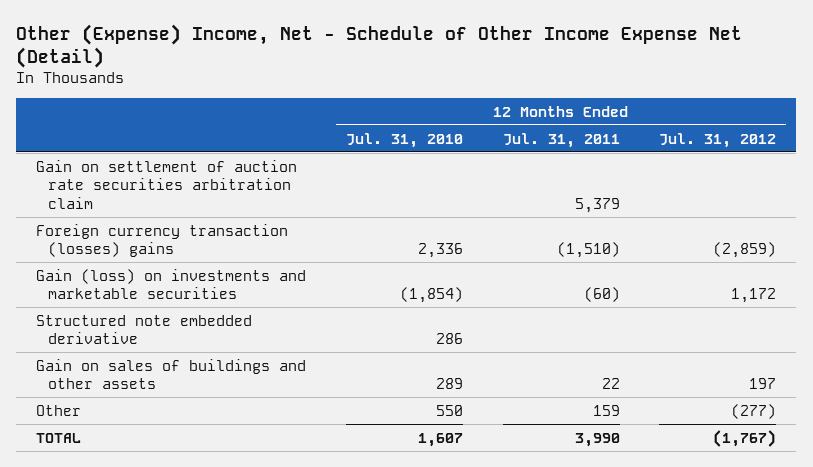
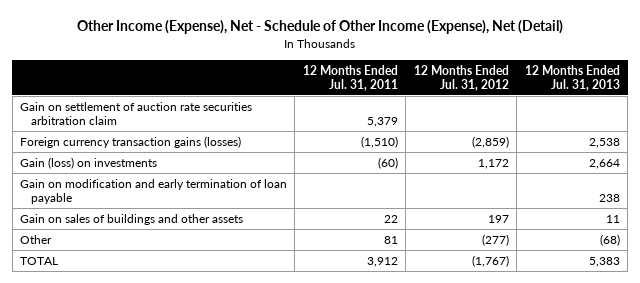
[16,23,743,69] Other (Expense) Income, Net - Schedule of Other Income Expense Net (Detail) -> [76,20,563,35] Other Income (Expense), Net - Schedule of Other Income (Expense), Net (Detail)
[345,132,463,148] Jul. 31, 2010 -> none
none -> [524,64,620,91] 12 Months Ended Jul. 31, 2013
[36,314,253,345] Structured note embedded derivative -> none
[36,223,289,258] Foreign currency transaction (losses) gains -> [20,135,242,148] Foreign currency transaction gains (losses)
[36,268,307,300] Gain (loss) on investments and marketable securities -> [20,156,158,169] Gain (loss) on investments
none -> [20,178,288,204] Gain on modification and early termination of loan payable
[592,404,620,416] 159 -> [383,235,398,244] 81
[574,432,620,447] 3,990 -> [366,256,398,267] 3,912

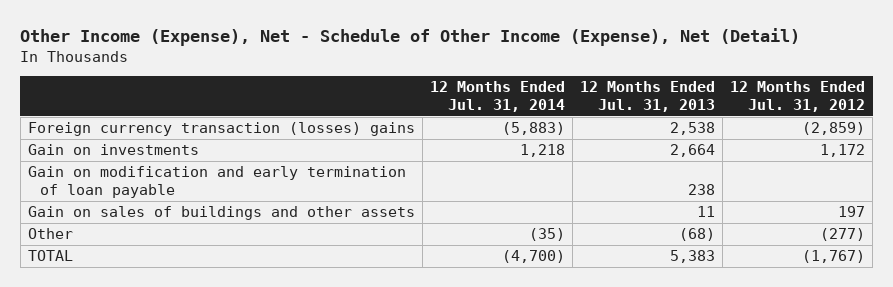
[302,64,398,91] 12 Months Ended Jul. 31, 2011 -> none
none -> [429,81,565,112] 12 Months Ended Jul. 31, 2014
[20,101,253,125] Gain on settlement of auction rate securities arbitration claim -> none
[20,135,242,148] Foreign currency transaction gains (losses) -> [27,122,415,137] Foreign currency transaction (losses) gains
[20,156,158,169] Gain (loss) on investments -> [27,144,199,156] Gain on investments

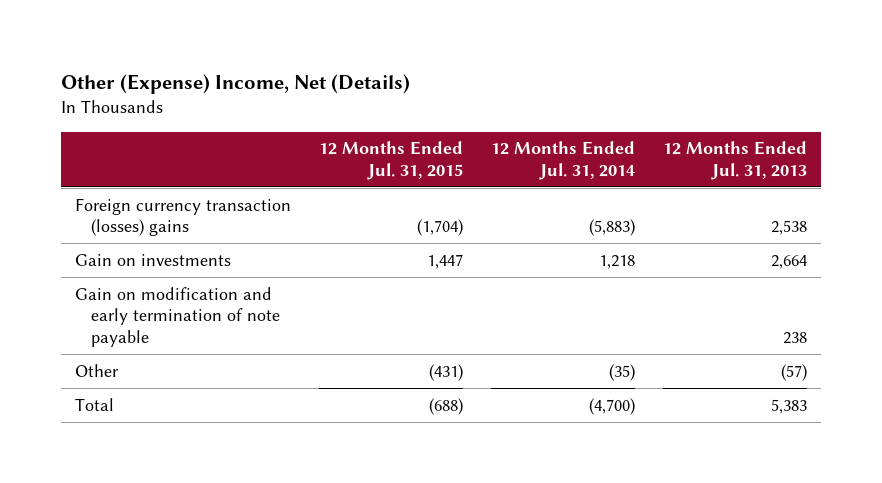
[20,28,801,47] Other Income (Expense), Net - Schedule of Other Income (Expense), Net (Detail) -> [61,74,411,95] Other (Expense) Income, Net (Details)
[730,81,866,112] 12 Months Ended Jul. 31, 2012 -> none
none -> [319,141,464,180] 12 Months Ended Jul. 31, 2015
[27,206,415,221] Gain on sales of buildings and other assets -> none
[27,166,406,199] Gain on modification and early termination of loan payable -> [75,286,281,348] Gain on modification and early termination of note payable
[679,228,716,242] (68) -> [781,363,808,381] (57)
[27,250,73,262] TOTAL -> [75,397,115,411] Total

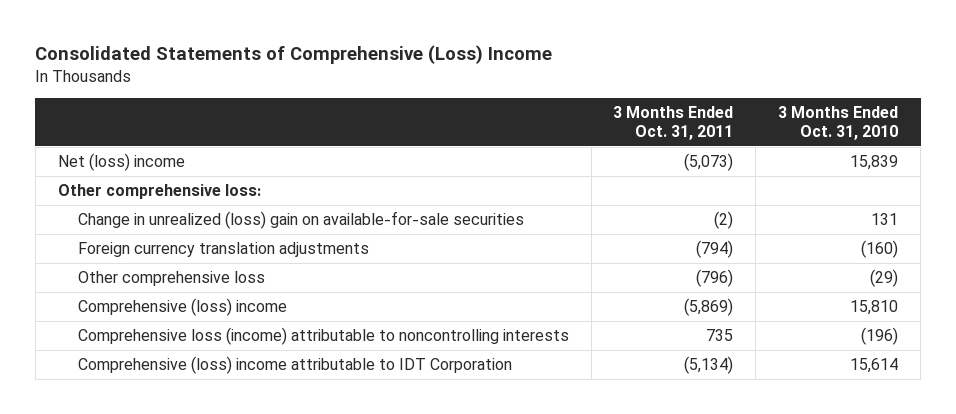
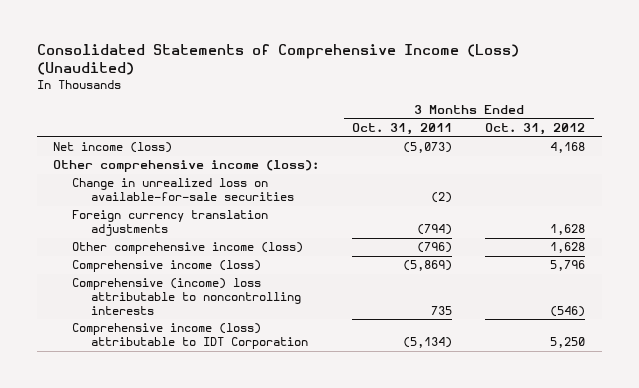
[35,45,553,65] Consolidated Statements of Comprehensive (Loss) Income -> [36,44,519,76] Consolidated Statements of Comprehensive Income (Loss) (Unaudited)
[778,105,899,140] 3 Months Ended Oct. 31, 2010 -> none
none -> [485,123,586,136] Oct. 31, 2012
[57,153,185,172] Net (loss) income -> [53,142,173,154] Net income (loss)
[57,184,261,200] Other comprehensive loss: -> [53,160,320,173] Other comprehensive income (loss):
[77,211,524,230] Change in unrealized (loss) gain on available-for-sale securities -> [71,178,294,202] Change in unrealized loss on available-for-sale securities
[77,271,265,287] Other comprehensive loss -> [71,242,303,255] Other comprehensive income (loss)
[77,298,287,317] Comprehensive (loss) income -> [71,260,261,273] Comprehensive income (loss)
[77,327,569,346] Comprehensive loss (income) attributable to noncontrolling interests -> [71,278,301,315] Comprehensive (income) loss attributable to noncontrolling interests
[77,356,512,375] Comprehensive (loss) income attributable to IDT Corporation -> [71,323,308,350] Comprehensive income (loss) attributable to IDT Corporation

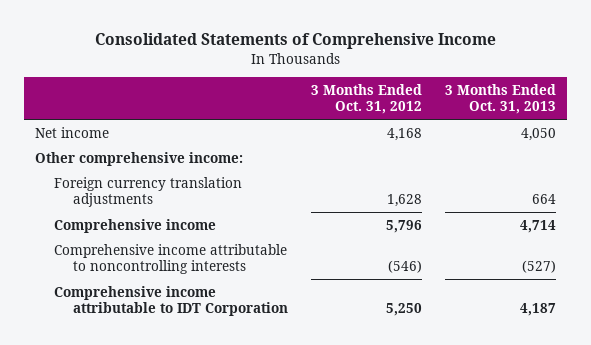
[36,44,519,76] Consolidated Statements of Comprehensive Income (Loss) (Unaudited) -> [94,33,496,50] Consolidated Statements of Comprehensive Income
[352,123,453,136] Oct. 31, 2011 -> none
none -> [445,83,557,115] 3 Months Ended Oct. 31, 2013
[71,178,294,202] Change in unrealized loss on available-for-sale securities -> none
[53,142,173,154] Net income (loss) -> [35,126,110,138] Net income
[53,160,320,173] Other comprehensive income (loss): -> [35,151,244,166] Other comprehensive income:
[71,242,303,255] Other comprehensive income (loss) -> none
[71,260,261,273] Comprehensive income (loss) -> [54,218,217,233] Comprehensive income
[71,278,301,315] Comprehensive (income) loss attributable to noncontrolling interests -> [54,243,288,275] Comprehensive income attributable to noncontrolling interests
[71,323,308,350] Comprehensive income (loss) attributable to IDT Corporation -> [54,285,289,317] Comprehensive income attributable to IDT Corporation

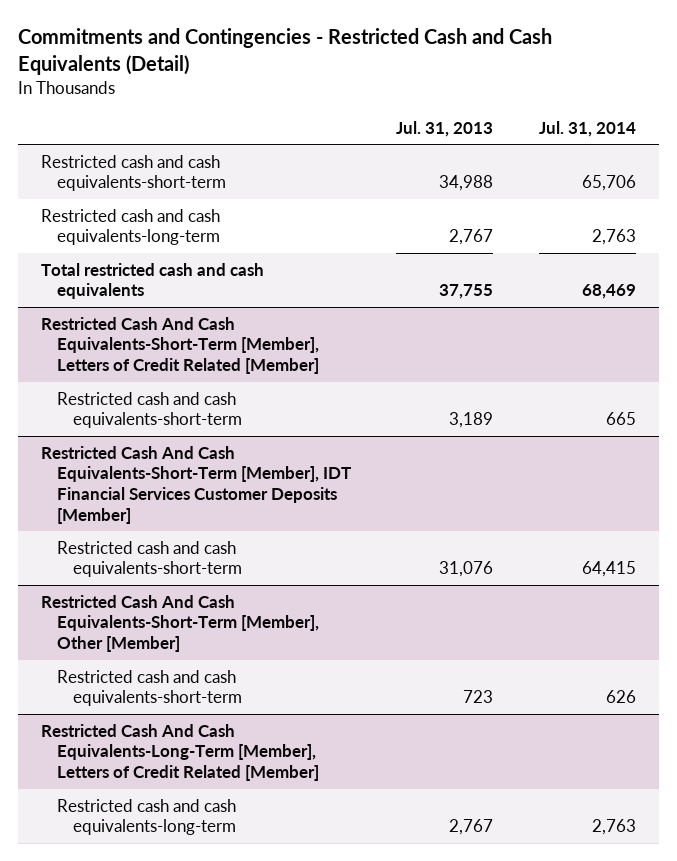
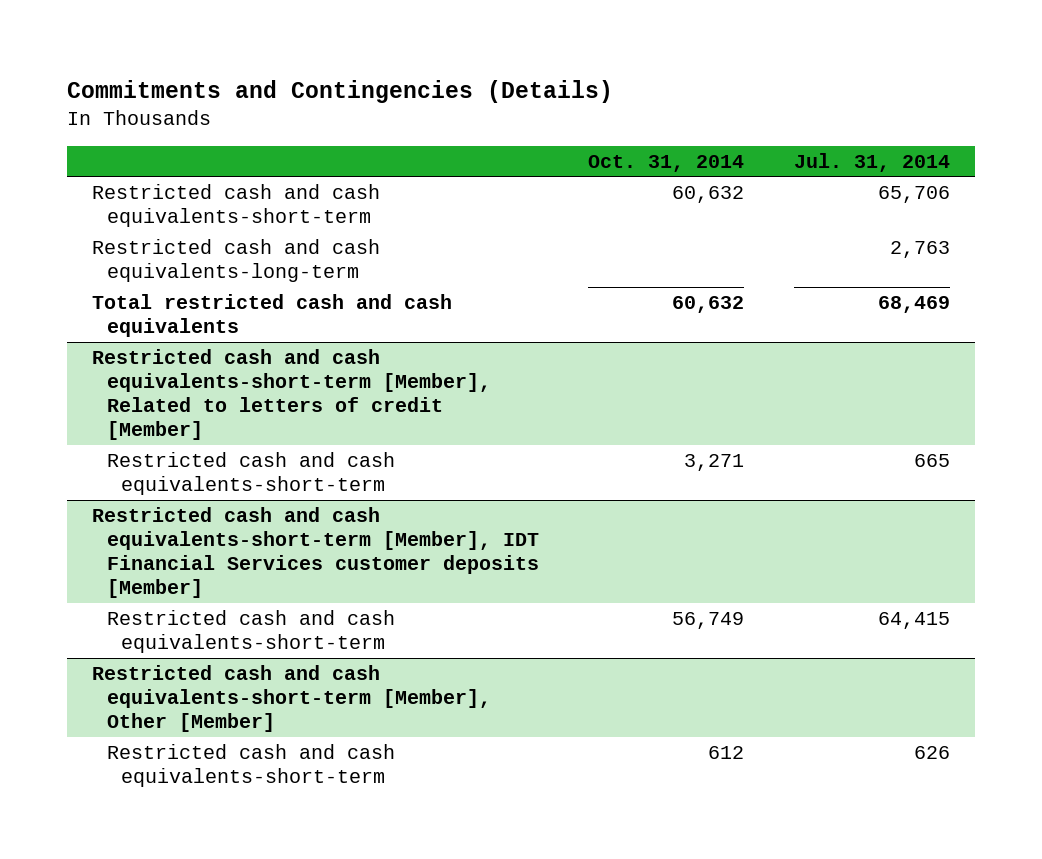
[17,28,552,75] Commitments and Contingencies - Restricted Cash and Cash Equivalents (Detail) -> [66,80,613,104] Commitments and Contingencies (Details)
[396,120,494,137] Jul. 31, 2013 -> none
none -> [588,154,745,172] Oct. 31, 2014
[40,316,319,375] Restricted Cash And Cash Equivalents-Short-Term [Member], Letters of Credit Related [Member] -> [91,349,491,441] Restricted cash and cash equivalents-short-term [Member], Related to letters of credit [Member]
[40,445,351,524] Restricted Cash And Cash Equivalents-Short-Term [Member], IDT Financial Services Customer Deposits [Member] -> [91,507,539,599] Restricted cash and cash equivalents-short-term [Member], IDT Financial Services customer deposits [Member]
[40,594,319,653] Restricted Cash And Cash Equivalents-Short-Term [Member], Other [Member] -> [91,665,491,733] Restricted cash and cash equivalents-short-term [Member], Other [Member]
[40,723,319,782] Restricted Cash And Cash Equivalents-Long-Term [Member], Letters of Credit Related [Member] -> none
[56,798,236,836] Restricted cash and cash equivalents-long-term -> none

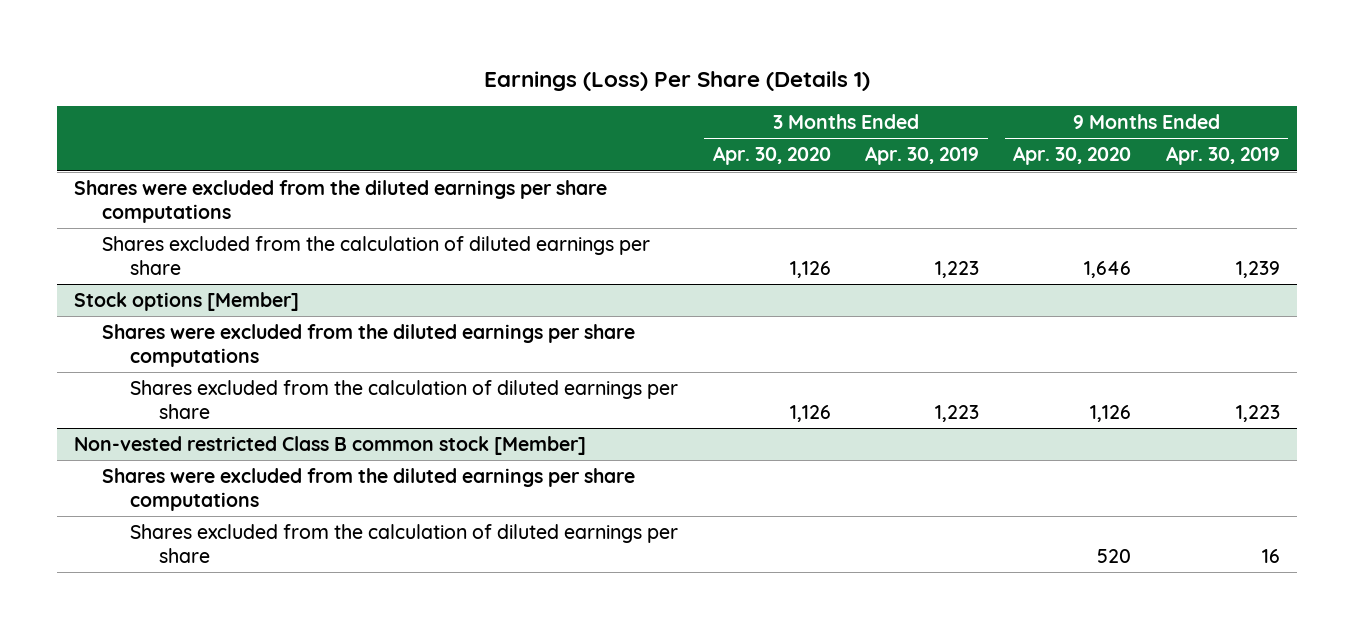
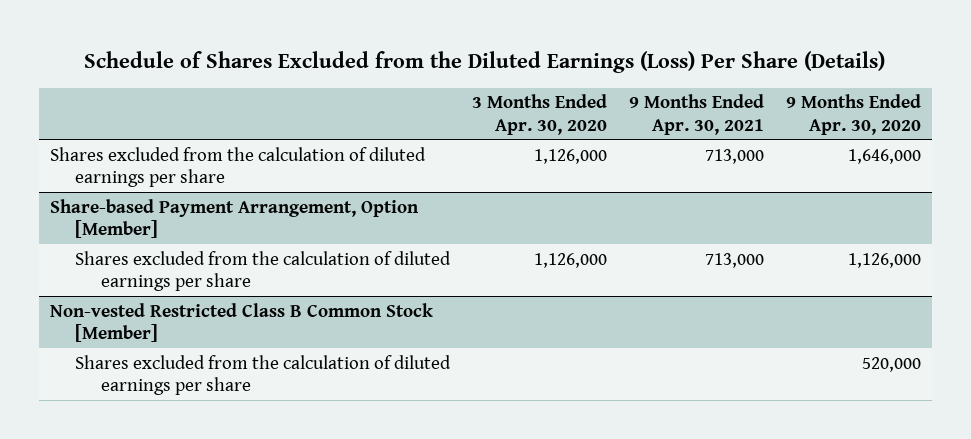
[483,70,870,91] Earnings (Loss) Per Share (Details 1) -> [84,51,886,74] Schedule of Shares Excluded from the Diluted Earnings (Loss) Per Share (Details)
[865,146,980,166] Apr. 30, 2019 -> none
[1165,146,1280,166] Apr. 30, 2019 -> none
none -> [629,94,765,135] 9 Months Ended Apr. 30, 2021
[73,180,607,223] Shares were excluded from the diluted earnings per share computations -> none
[102,324,636,367] Shares were excluded from the diluted earnings per share computations -> none
[102,468,636,511] Shares were excluded from the diluted earnings per share computations -> none
[789,260,831,278] 1,126 -> [534,148,608,164] 1,126,000
[1084,260,1132,278] 1,646 -> [848,148,922,164] 1,646,000
[73,292,299,312] Stock options [Member] -> [49,198,419,238] Share-based Payment Arrangement, Option [Member]
[789,404,831,422] 1,126 -> [534,252,608,268] 1,126,000
[1090,404,1132,422] 1,126 -> [848,252,922,268] 1,126,000
[73,436,586,456] Non-vested restricted Class B common stock [Member] -> [49,302,433,342] Non-vested Restricted Class B Common Stock [Member]
[1097,548,1132,563] 520 -> [862,356,922,372] 520,000

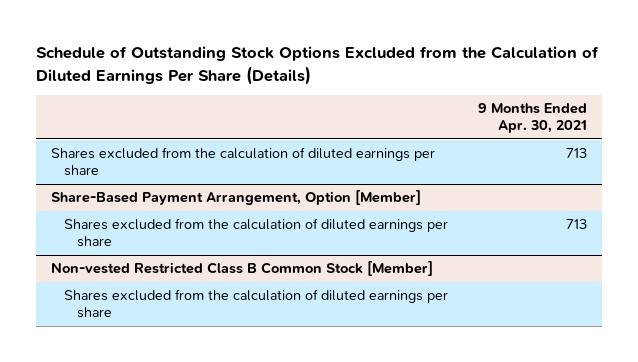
[84,51,886,74] Schedule of Shares Excluded from the Diluted Earnings (Loss) Per Share (Details) -> [35,46,599,85] Schedule of Outstanding Stock Options Excluded from the Calculation of Diluted Earnings Per Share (Details)
[472,94,608,135] 3 Months Ended Apr. 30, 2020 -> none
[786,94,922,135] 9 Months Ended Apr. 30, 2020 -> none
[705,148,765,164] 713,000 -> [565,148,587,159] 713
[49,198,419,238] Share-based Payment Arrangement, Option [Member] -> [50,190,421,206] Share-Based Payment Arrangement, Option [Member]
[705,252,765,268] 713,000 -> [565,219,587,230] 713

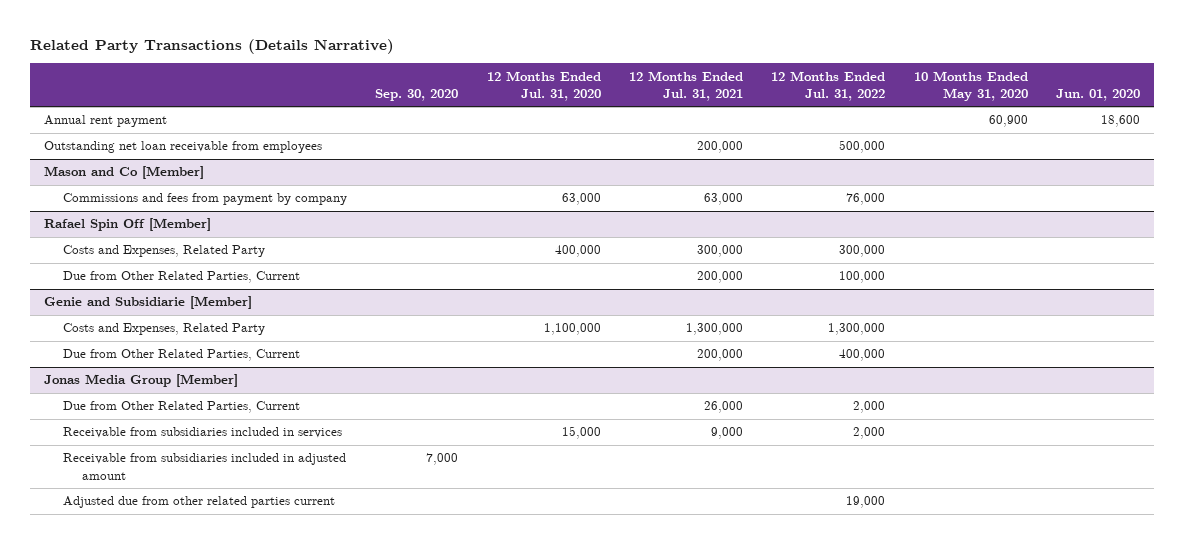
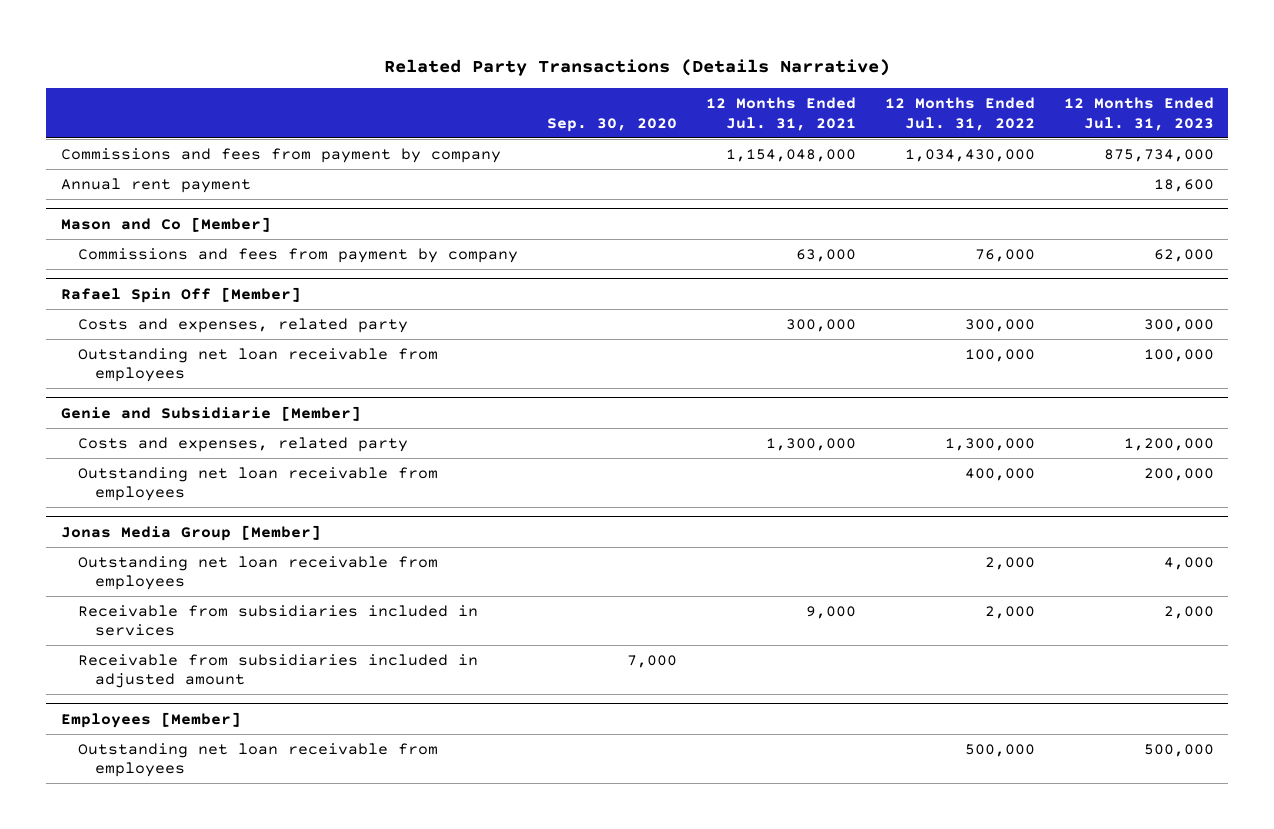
[486,70,601,101] 12 Months Ended Jul. 31, 2020 -> none
[913,70,1028,101] 10 Months Ended May 31, 2020 -> none
[1056,88,1141,101] Jun. 01, 2020 -> none
none -> [1063,97,1214,131] 12 Months Ended Jul. 31, 2023
none -> [60,147,501,163] Commissions and fees from payment by company
[43,141,322,154] Outstanding net loan receivable from employees -> none
[63,271,301,284] Due from Other Related Parties, Current -> none
[63,245,266,258] Costs and Expenses, Related Party -> [77,317,408,333] Costs and expenses, related party
none -> [77,347,438,383] Outstanding net loan receivable from employees
[63,349,301,362] Due from Other Related Parties, Current -> none
[63,323,266,336] Costs and Expenses, Related Party -> [77,436,408,452] Costs and expenses, related party
none -> [77,466,438,502] Outstanding net loan receivable from employees
[63,401,301,414] Due from Other Related Parties, Current -> none
none -> [77,555,438,591] Outstanding net loan receivable from employees
[63,496,336,509] Adjusted due from other related parties current -> none
none -> [60,711,241,728] Employees [Member]
none -> [77,742,438,778] Outstanding net loan receivable from employees

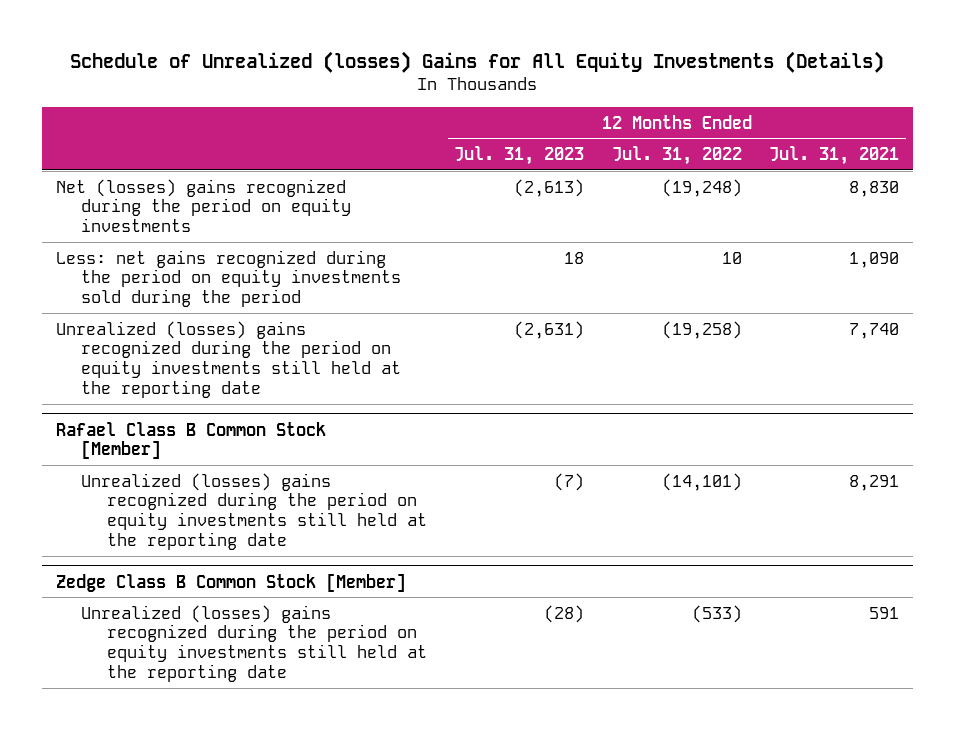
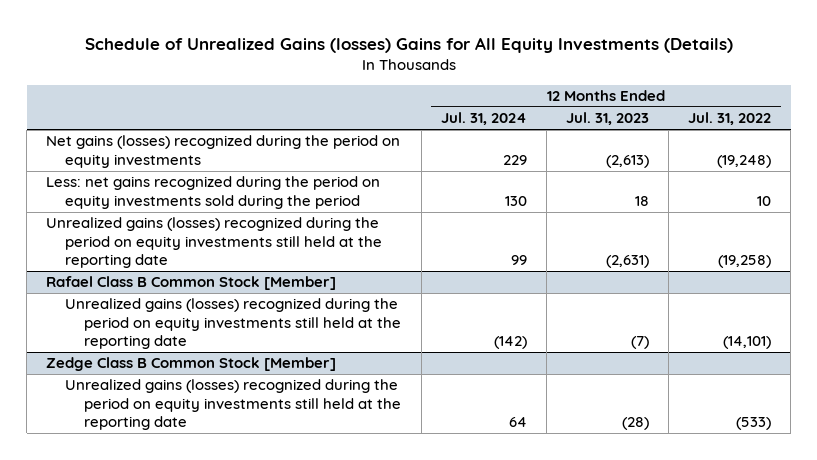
[70,50,885,73] Schedule of Unrealized (losses) Gains for All Equity Investments (Details) -> [84,36,733,53] Schedule of Unrealized Gains (losses) Gains for All Equity Investments (Details)
[768,145,899,165] Jul. 31, 2021 -> none
none -> [440,112,527,126] Jul. 31, 2024
[55,178,352,233] Net (losses) gains recognized during the period on equity investments -> [46,135,401,168] Net gains (losses) recognized during the period on equity investments
[55,320,402,399] Unrealized (losses) gains recognized during the period on equity investments still held at the reporting date -> [46,217,383,269] Unrealized gains (losses) recognized during the period on equity investments still held at the reporting date
[81,472,428,551] Unrealized (losses) gains recognized during the period on equity investments still held at the reporting date -> [65,298,402,350] Unrealized gains (losses) recognized during the period on equity investments still held at the reporting date
[81,604,428,683] Unrealized (losses) gains recognized during the period on equity investments still held at the reporting date -> [65,379,402,431] Unrealized gains (losses) recognized during the period on equity investments still held at the reporting date

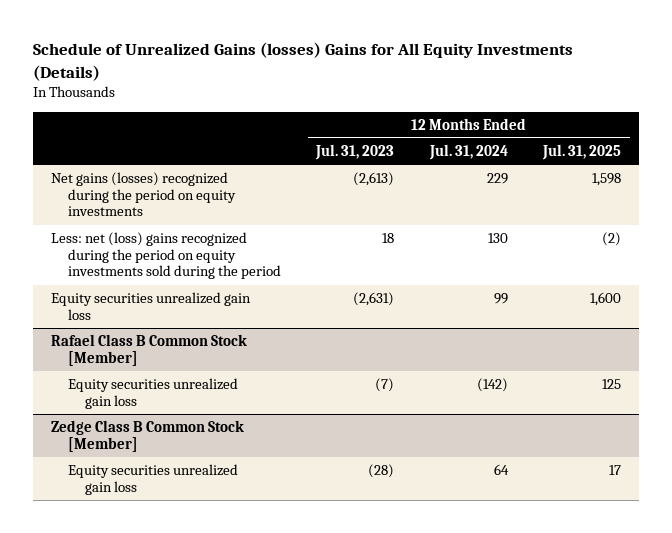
[688,112,772,126] Jul. 31, 2022 -> none
none -> [542,144,622,161] Jul. 31, 2025
[46,176,381,209] Less: net gains recognized during the period on equity investments sold during the period -> [50,232,281,280] Less: net (loss) gains recognized during the period on equity investments sold during the period
[46,217,383,269] Unrealized gains (losses) recognized during the period on equity investments still held at the reporting date -> [50,292,251,320] Equity securities unrealized gain loss
[65,298,402,350] Unrealized gains (losses) recognized during the period on equity investments still held at the reporting date -> [67,378,238,409] Equity securities unrealized gain loss
[65,379,402,431] Unrealized gains (losses) recognized during the period on equity investments still held at the reporting date -> [67,464,238,495] Equity securities unrealized gain loss

